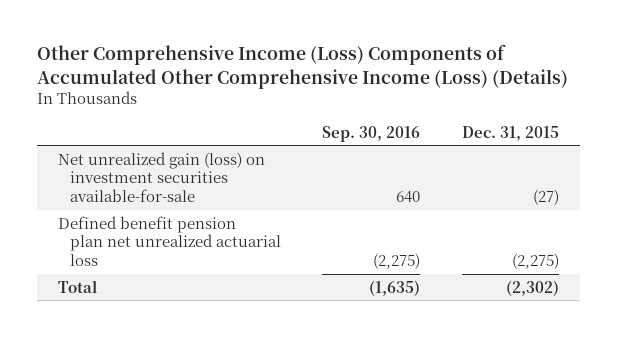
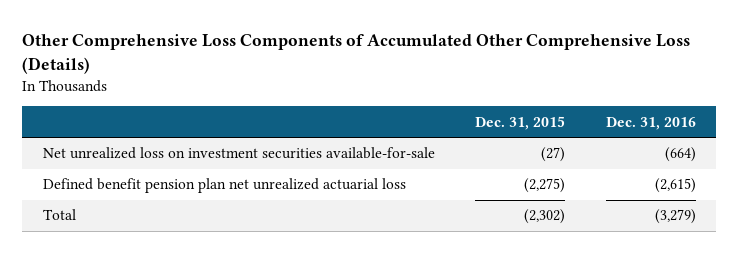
[37,44,569,89] Other Comprehensive Income (Loss) Components of Accumulated Other Comprehensive Income (Loss) (Details) -> [22,34,691,75] Other Comprehensive Loss Components of Accumulated Other Comprehensive Loss (Details)
[322,125,421,142] Sep. 30, 2016 -> none
none -> [605,116,696,130] Dec. 31, 2016
[57,151,265,203] Net unrealized gain (loss) on investment securities available-for-sale -> [42,147,435,160] Net unrealized loss on investment securities available-for-sale

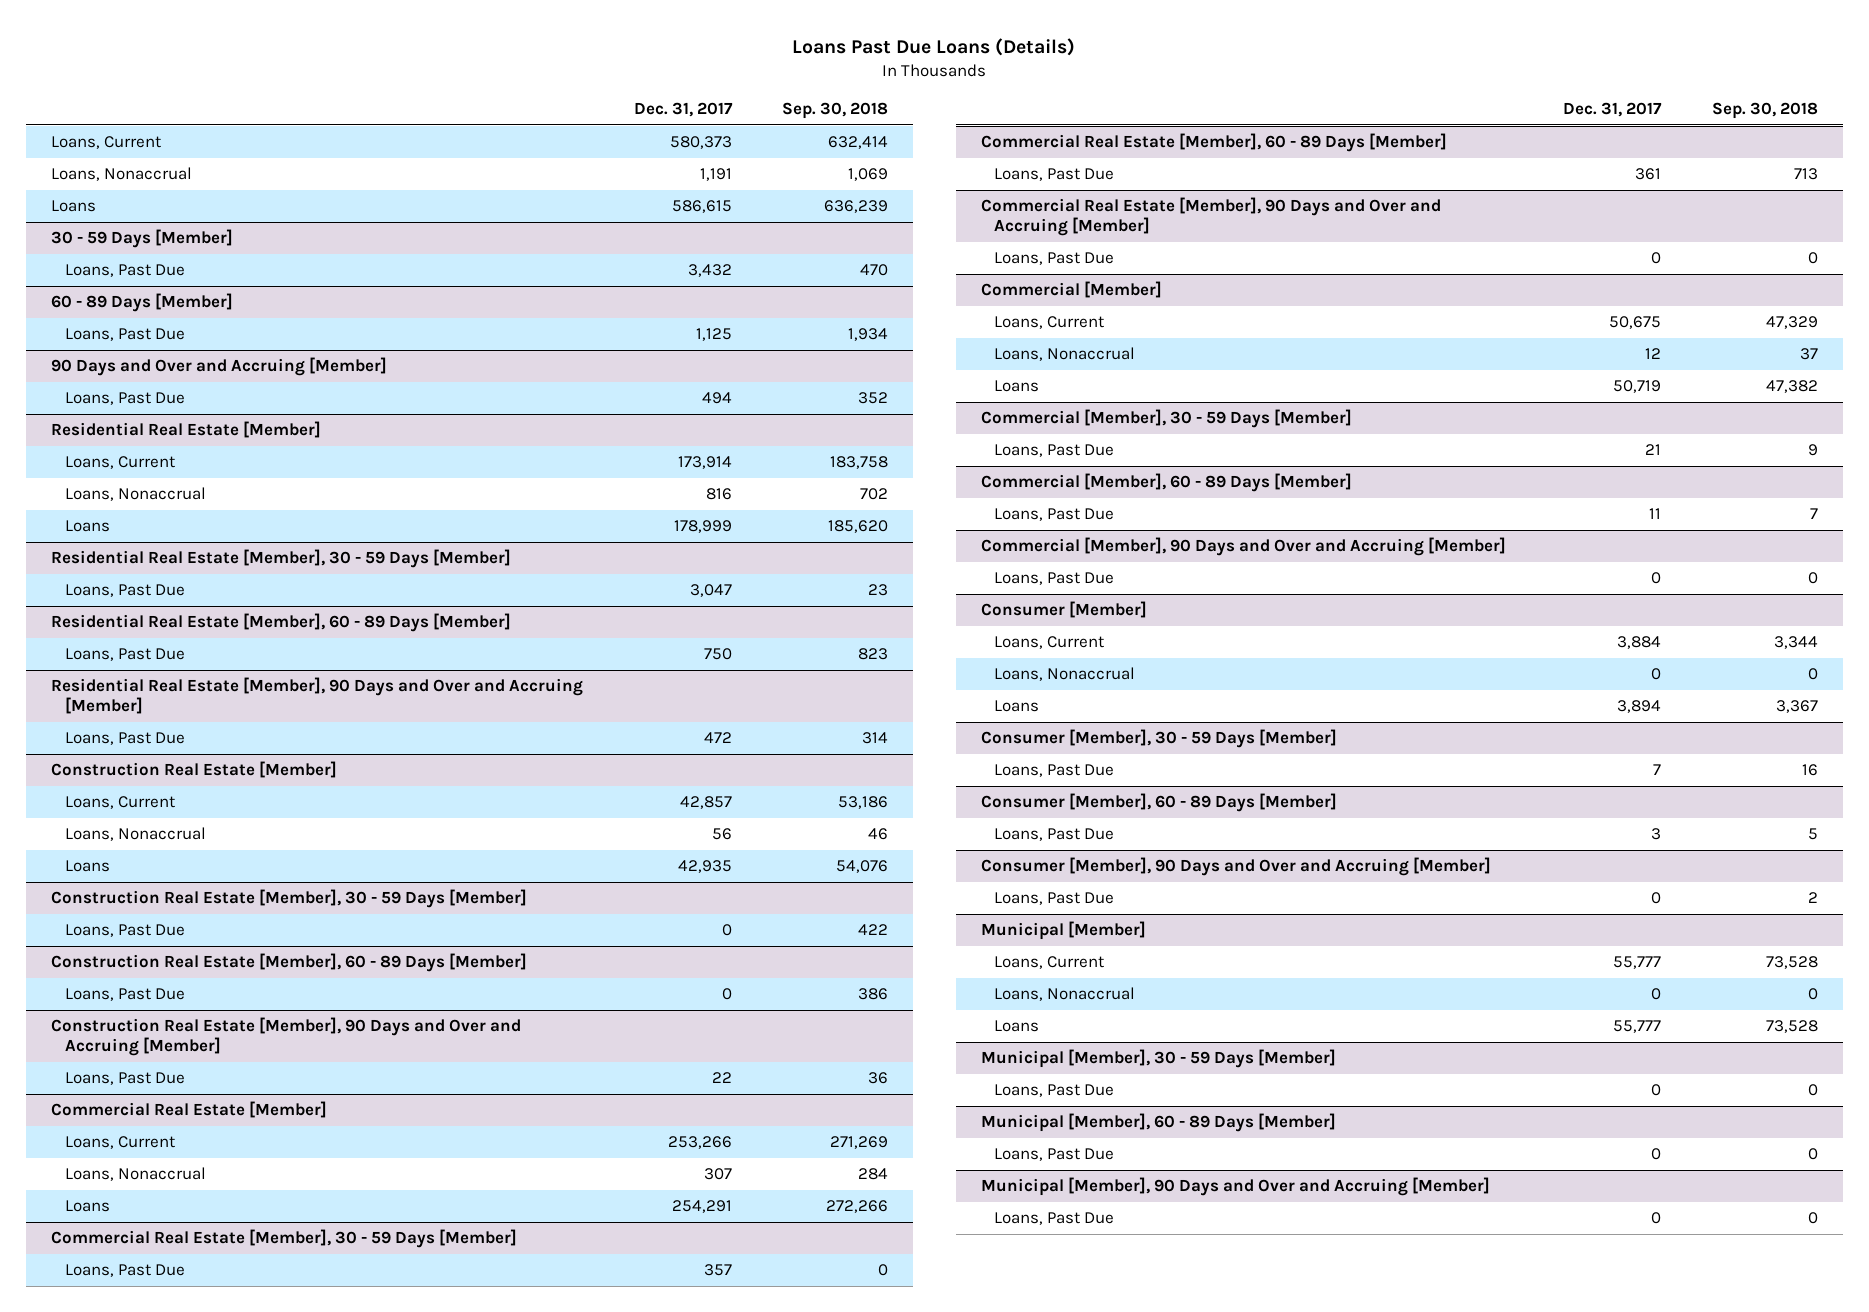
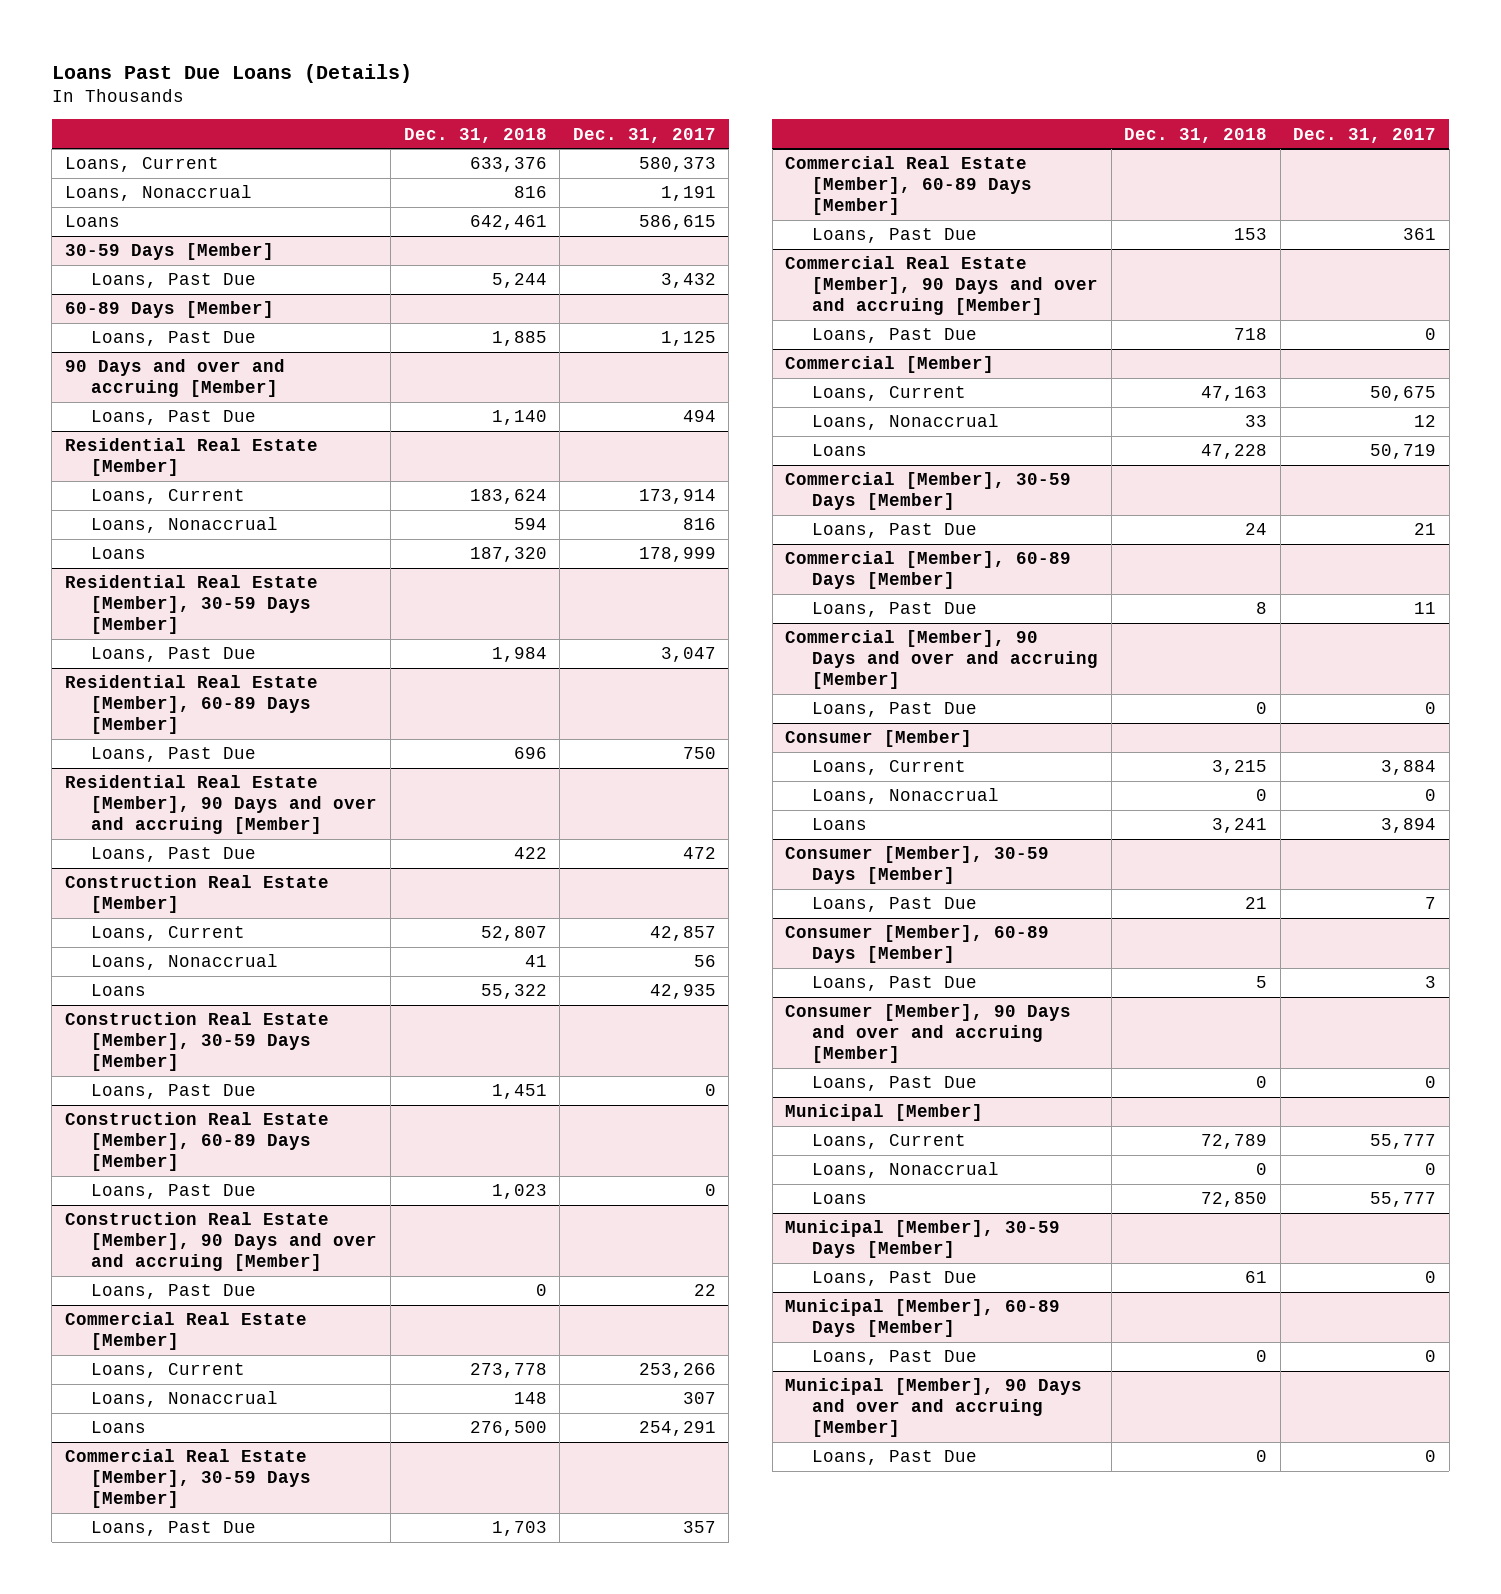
[781,102,888,120] Sep. 30, 2018 -> none
none -> [403,127,547,143] Dec. 31, 2018
[51,229,234,249] 30 - 59 Days [Member] -> [64,243,274,261] 30-59 Days [Member]
[51,293,234,313] 60 - 89 Days [Member] -> [64,301,274,319] 60-89 Days [Member]
[51,357,388,377] 90 Days and Over and Accruing [Member] -> [64,359,285,398] 90 Days and over and accruing [Member]
[51,549,512,569] Residential Real Estate [Member], 30 - 59 Days [Member] -> [64,575,318,635] Residential Real Estate [Member], 30-59 Days [Member]
[51,613,512,633] Residential Real Estate [Member], 60 - 89 Days [Member] -> [64,675,318,735] Residential Real Estate [Member], 60-89 Days [Member]
[51,677,584,715] Residential Real Estate [Member], 90 Days and Over and Accruing [Member] -> [64,775,378,835] Residential Real Estate [Member], 90 Days and over and accruing [Member]
[51,889,528,909] Construction Real Estate [Member], 30 - 59 Days [Member] -> [64,1012,329,1072] Construction Real Estate [Member], 30-59 Days [Member]
[51,953,528,973] Construction Real Estate [Member], 60 - 89 Days [Member] -> [64,1112,329,1172] Construction Real Estate [Member], 60-89 Days [Member]
[51,1017,522,1057] Construction Real Estate [Member], 90 Days and Over and Accruing [Member] -> [64,1212,378,1272] Construction Real Estate [Member], 90 Days and over and accruing [Member]
[51,1229,518,1249] Commercial Real Estate [Member], 30 - 59 Days [Member] -> [64,1449,312,1509] Commercial Real Estate [Member], 30-59 Days [Member]
[980,133,1447,153] Commercial Real Estate [Member], 60 - 89 Days [Member] -> [785,156,1033,216] Commercial Real Estate [Member], 60-89 Days [Member]
[980,197,1441,237] Commercial Real Estate [Member], 90 Days and Over and Accruing [Member] -> [785,256,1099,316] Commercial Real Estate [Member], 90 Days and over and accruing [Member]
[980,409,1352,429] Commercial [Member], 30 - 59 Days [Member] -> [785,472,1072,511] Commercial [Member], 30-59 Days [Member]
[980,473,1352,493] Commercial [Member], 60 - 89 Days [Member] -> [785,551,1072,590] Commercial [Member], 60-89 Days [Member]
[980,537,1506,557] Commercial [Member], 90 Days and Over and Accruing [Member] -> [785,630,1099,690] Commercial [Member], 90 Days and over and accruing [Member]
[980,729,1337,749] Consumer [Member], 30 - 59 Days [Member] -> [785,846,1050,885] Consumer [Member], 30-59 Days [Member]
[980,793,1337,813] Consumer [Member], 60 - 89 Days [Member] -> [785,925,1050,964] Consumer [Member], 60-89 Days [Member]
[980,857,1491,877] Consumer [Member], 90 Days and Over and Accruing [Member] -> [785,1004,1072,1064] Consumer [Member], 90 Days and over and accruing [Member]
[980,1049,1336,1069] Municipal [Member], 30 - 59 Days [Member] -> [785,1220,1061,1259] Municipal [Member], 30-59 Days [Member]
[980,1113,1336,1133] Municipal [Member], 60 - 89 Days [Member] -> [785,1299,1061,1338] Municipal [Member], 60-89 Days [Member]
[980,1177,1490,1197] Municipal [Member], 90 Days and Over and Accruing [Member] -> [785,1378,1083,1438] Municipal [Member], 90 Days and over and accruing [Member]

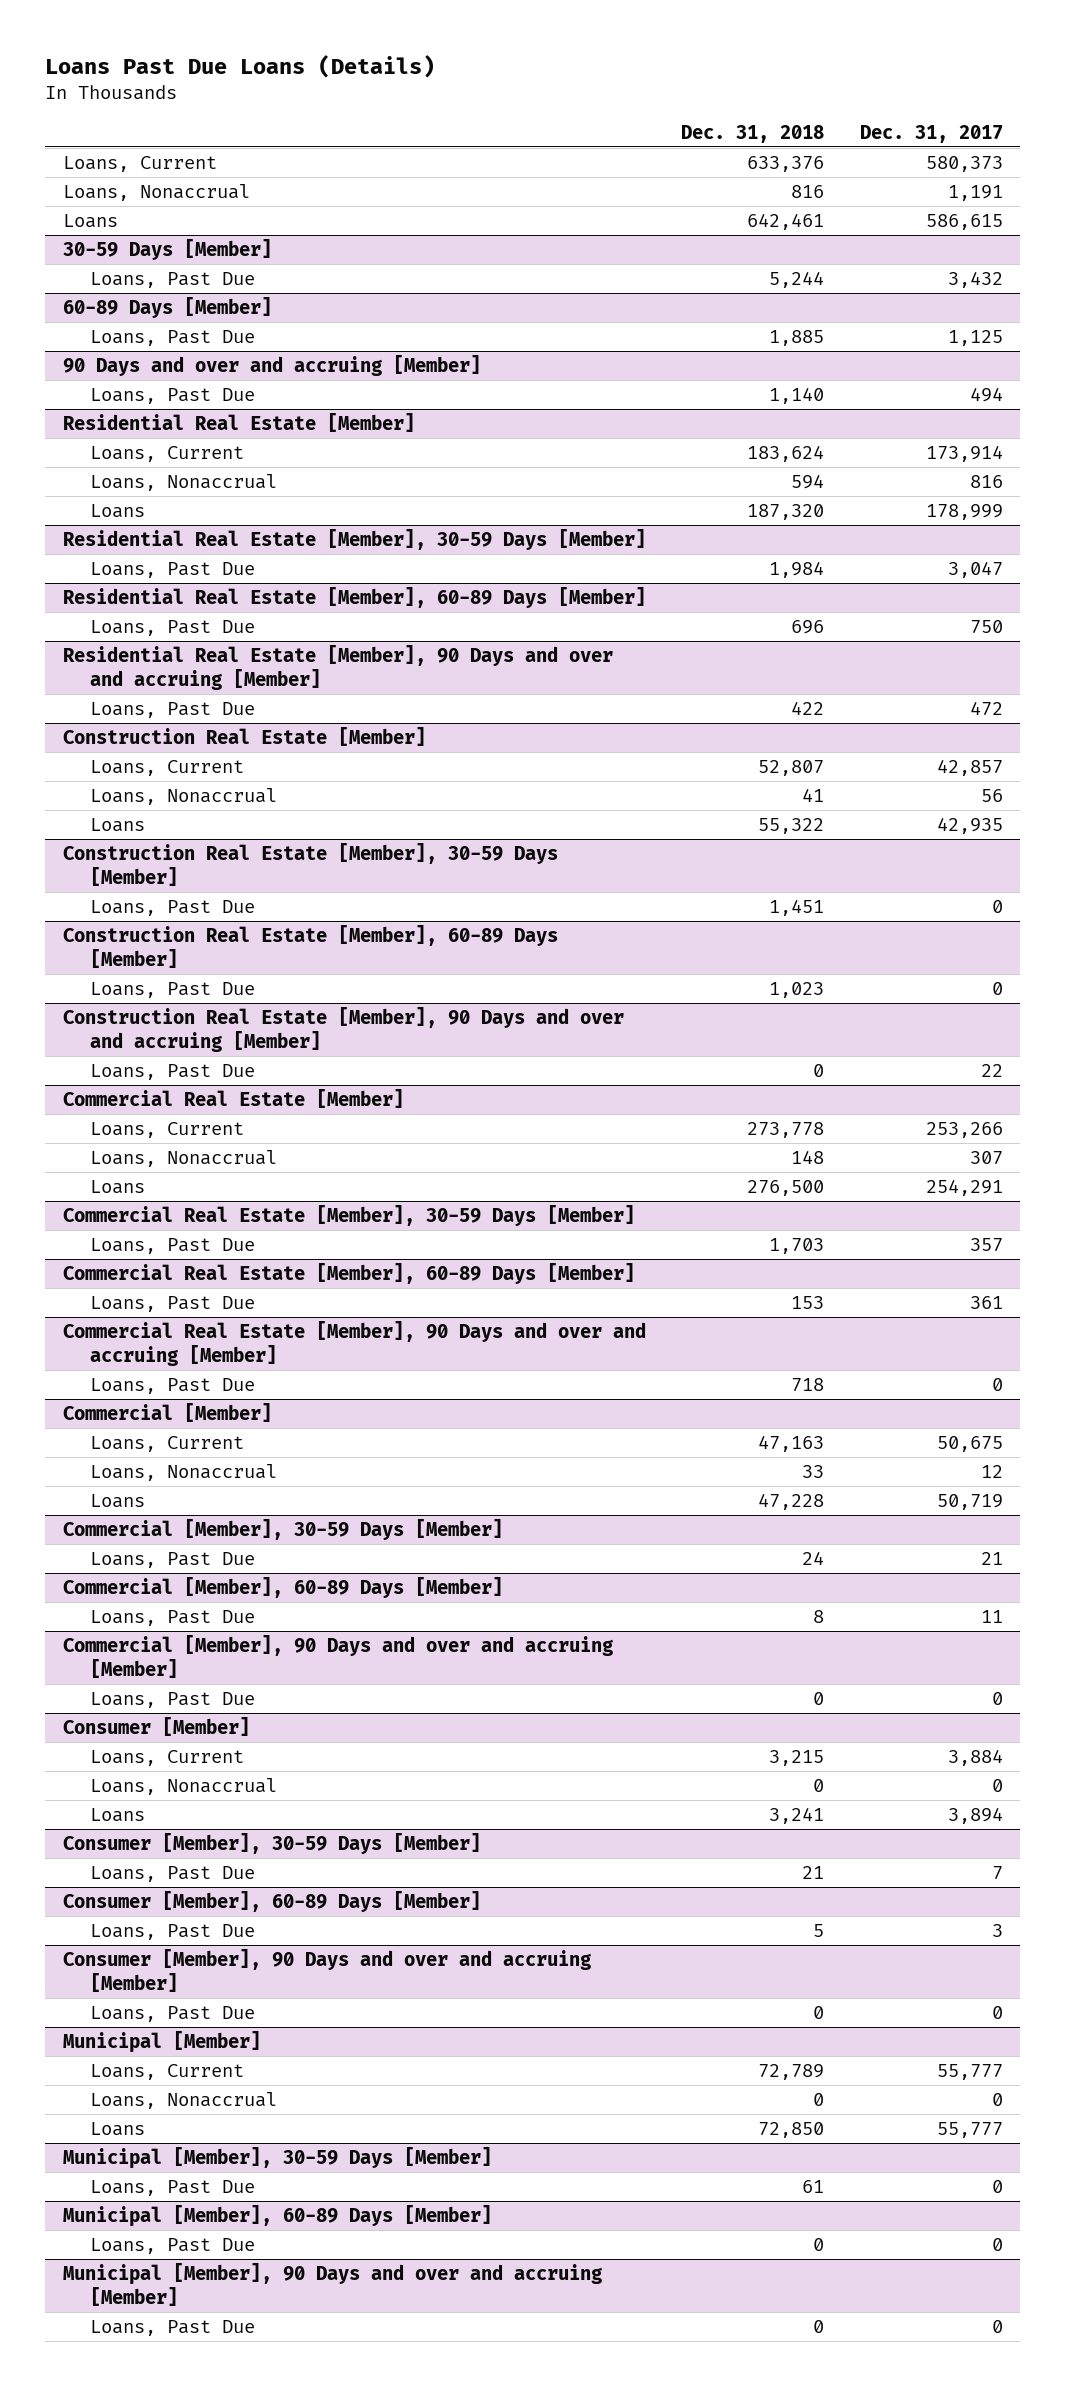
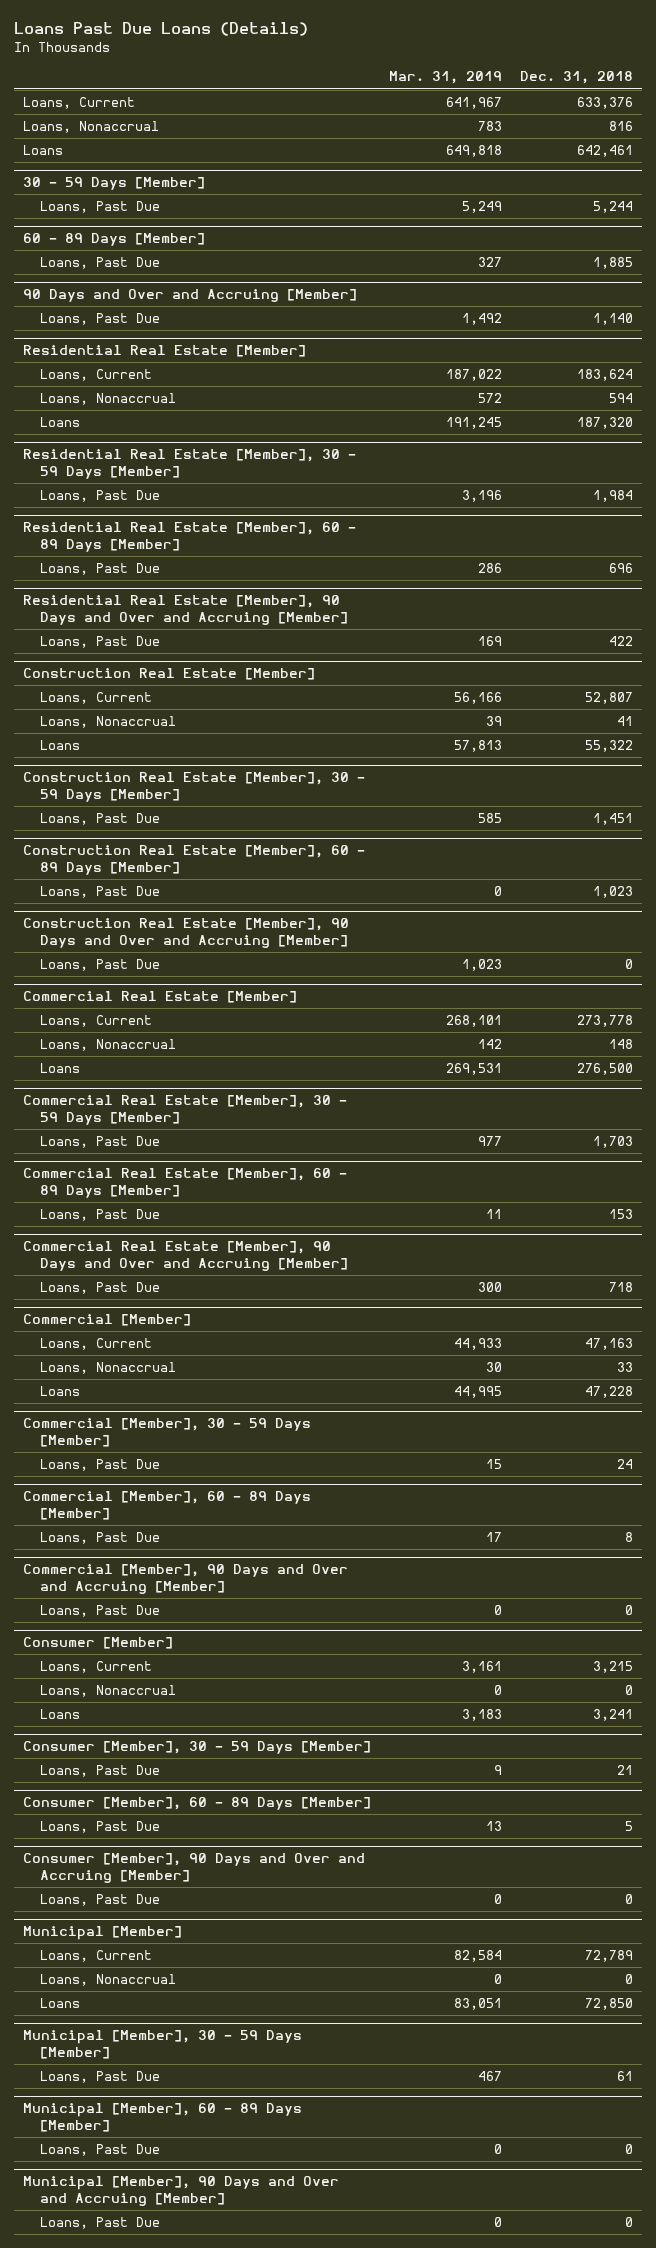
[859,124,1003,143] Dec. 31, 2017 -> none
none -> [389,71,503,85] Mar. 31, 2019
[62,239,272,261] 30-59 Days [Member] -> [22,177,205,191] 30 - 59 Days [Member]
[62,297,272,319] 60-89 Days [Member] -> [22,233,205,247] 60 - 89 Days [Member]
[62,355,481,377] 90 Days and over and accruing [Member] -> [22,289,357,303] 90 Days and Over and Accruing [Member]
[62,529,646,551] Residential Real Estate [Member], 30-59 Days [Member] -> [22,449,356,479] Residential Real Estate [Member], 30 - 59 Days [Member]
[62,587,646,609] Residential Real Estate [Member], 60-89 Days [Member] -> [22,522,356,552] Residential Real Estate [Member], 60 - 89 Days [Member]
[62,645,613,690] Residential Real Estate [Member], 90 Days and over and accruing [Member] -> [22,595,349,625] Residential Real Estate [Member], 90 Days and Over and Accruing [Member]
[62,843,558,886] Construction Real Estate [Member], 30-59 Days [Member] -> [22,772,365,802] Construction Real Estate [Member], 30 - 59 Days [Member]
[62,925,558,968] Construction Real Estate [Member], 60-89 Days [Member] -> [22,845,365,875] Construction Real Estate [Member], 60 - 89 Days [Member]
[62,1007,624,1052] Construction Real Estate [Member], 90 Days and over and accruing [Member] -> [22,918,349,948] Construction Real Estate [Member], 90 Days and Over and Accruing [Member]
[62,1205,635,1227] Commercial Real Estate [Member], 30-59 Days [Member] -> [22,1095,347,1125] Commercial Real Estate [Member], 30 - 59 Days [Member]
[62,1263,635,1285] Commercial Real Estate [Member], 60-89 Days [Member] -> [22,1168,347,1198] Commercial Real Estate [Member], 60 - 89 Days [Member]
[62,1321,646,1366] Commercial Real Estate [Member], 90 Days and over and accruing [Member] -> [22,1241,349,1271] Commercial Real Estate [Member], 90 Days and Over and Accruing [Member]
[62,1519,503,1541] Commercial [Member], 30-59 Days [Member] -> [22,1418,311,1447] Commercial [Member], 30 - 59 Days [Member]
[62,1577,503,1599] Commercial [Member], 60-89 Days [Member] -> [22,1491,311,1520] Commercial [Member], 60 - 89 Days [Member]
[62,1635,613,1678] Commercial [Member], 90 Days and over and accruing [Member] -> [22,1564,348,1594] Commercial [Member], 90 Days and Over and Accruing [Member]
[62,1833,481,1855] Consumer [Member], 30-59 Days [Member] -> [22,1741,371,1755] Consumer [Member], 30 - 59 Days [Member]
[62,1891,481,1913] Consumer [Member], 60-89 Days [Member] -> [22,1797,371,1811] Consumer [Member], 60 - 89 Days [Member]
[62,1949,591,1992] Consumer [Member], 90 Days and over and accruing [Member] -> [22,1853,365,1883] Consumer [Member], 90 Days and Over and Accruing [Member]
[62,2147,492,2170] Municipal [Member], 30-59 Days [Member] -> [22,2030,302,2059] Municipal [Member], 30 - 59 Days [Member]
[62,2205,492,2228] Municipal [Member], 60-89 Days [Member] -> [22,2103,302,2132] Municipal [Member], 60 - 89 Days [Member]
[62,2263,602,2306] Municipal [Member], 90 Days and over and accruing [Member] -> [22,2176,339,2206] Municipal [Member], 90 Days and Over and Accruing [Member]

